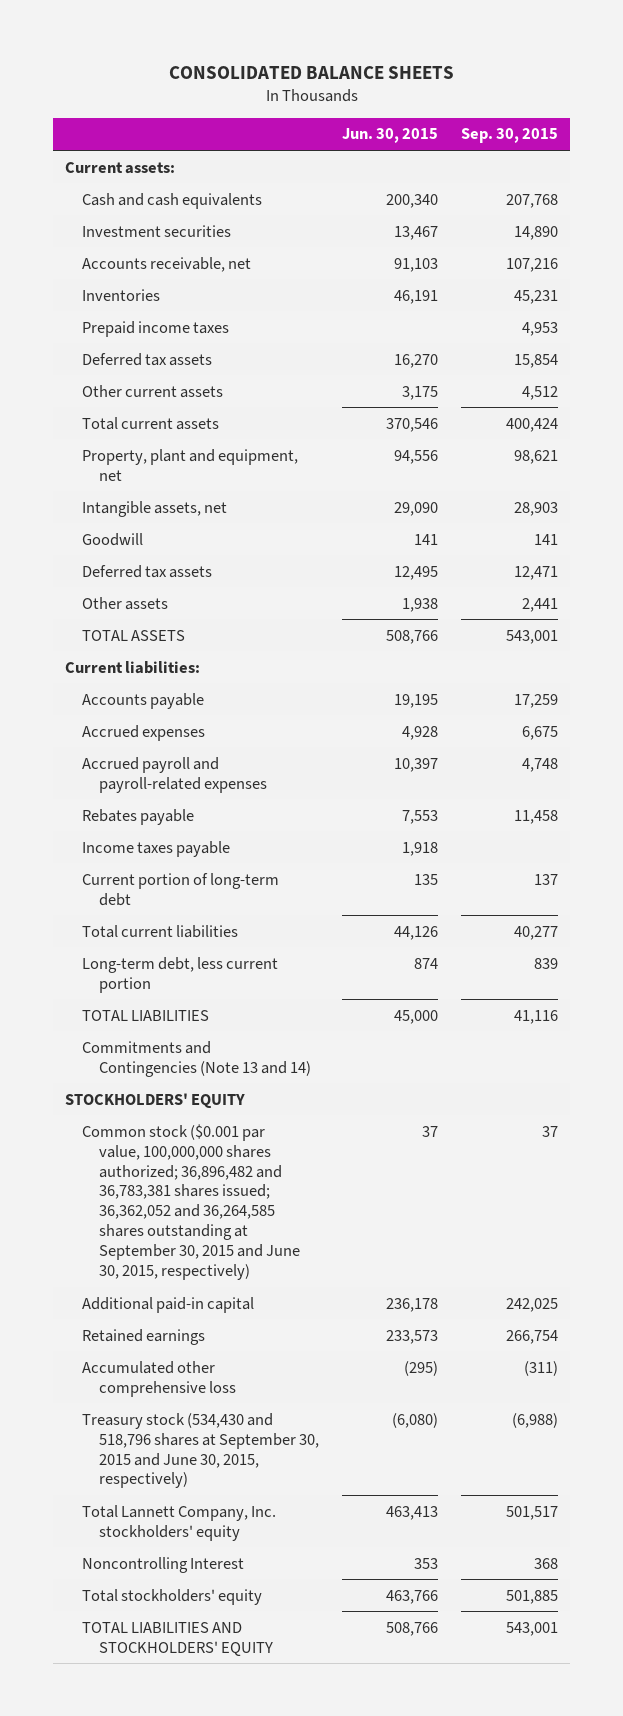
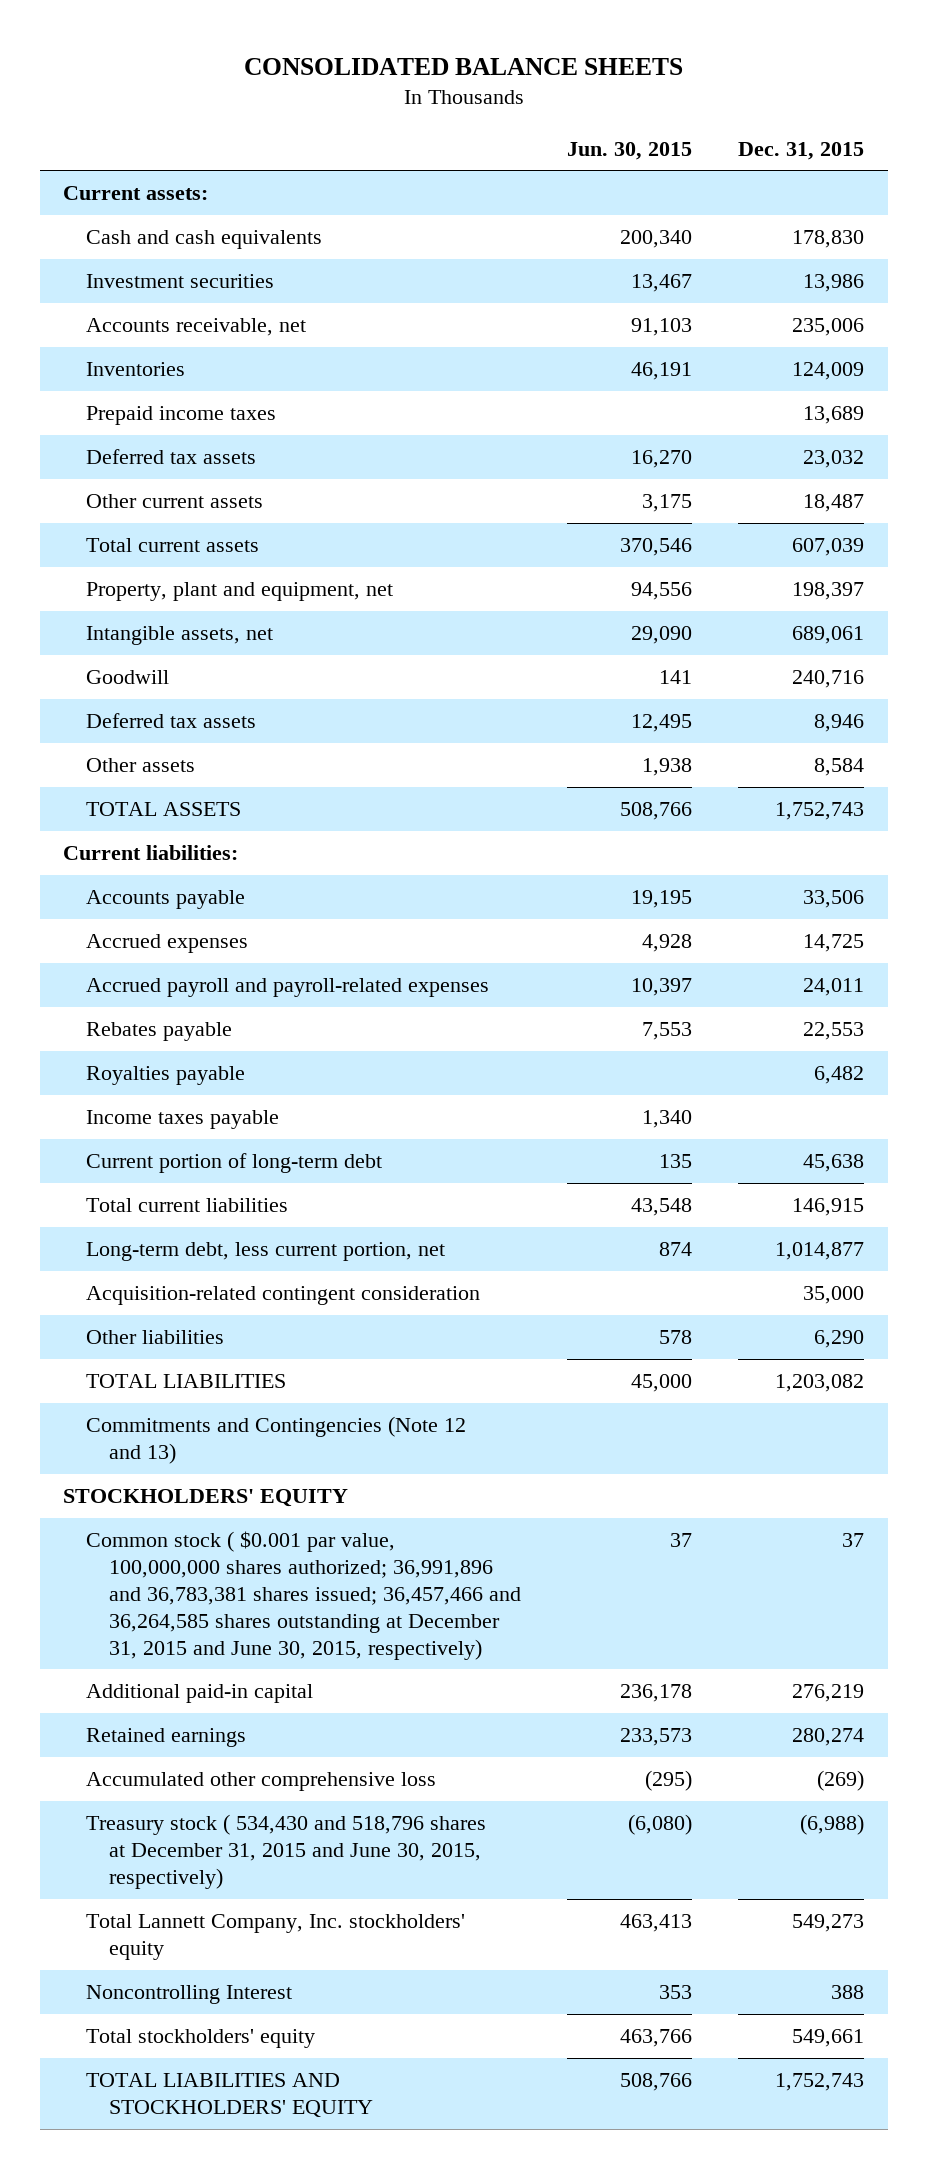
[461,128,559,144] Sep. 30, 2015 -> none
none -> [738,141,865,160] Dec. 31, 2015
none -> [86,1066,246,1086] Royalties payable
[402,841,439,856] 1,918 -> [642,1110,693,1129] 1,340
[394,925,439,940] 44,126 -> [631,1198,693,1217] 43,548
[82,956,279,993] Long-term debt, less current portion -> [86,1242,446,1262] Long-term debt, less current portion, net
none -> [86,1286,481,1306] Acquisition-related contingent consideration
none -> [86,1330,225,1345] Other liabilities
[82,1040,312,1077] Commitments and Contingencies (Note 13 and 14) -> [86,1416,467,1464] Commitments and Contingencies (Note 12 and 13)
[82,1123,301,1281] Common stock ($0.001 par value, 100,000,000 shares authorized; 36,896,482 and 36,783,381 shares issued; 36,362,052 and 36,264,585 shares outstanding at September 30, 2015 and June 30, 2015, respectively) -> [86,1531,522,1660] Common stock ( $0.001 par value, 100,000,000 shares authorized; 36,991,896 and 36,783,381 shares issued; 36,457,466 and 36,264,585 shares outstanding at December 31, 2015 and June 30, 2015, respectively)
[82,1412,320,1489] Treasury stock (534,430 and 518,796 shares at September 30, 2015 and June 30, 2015, respectively) -> [86,1814,487,1889] Treasury stock ( 534,430 and 518,796 shares at December 31, 2015 and June 30, 2015, respectively)

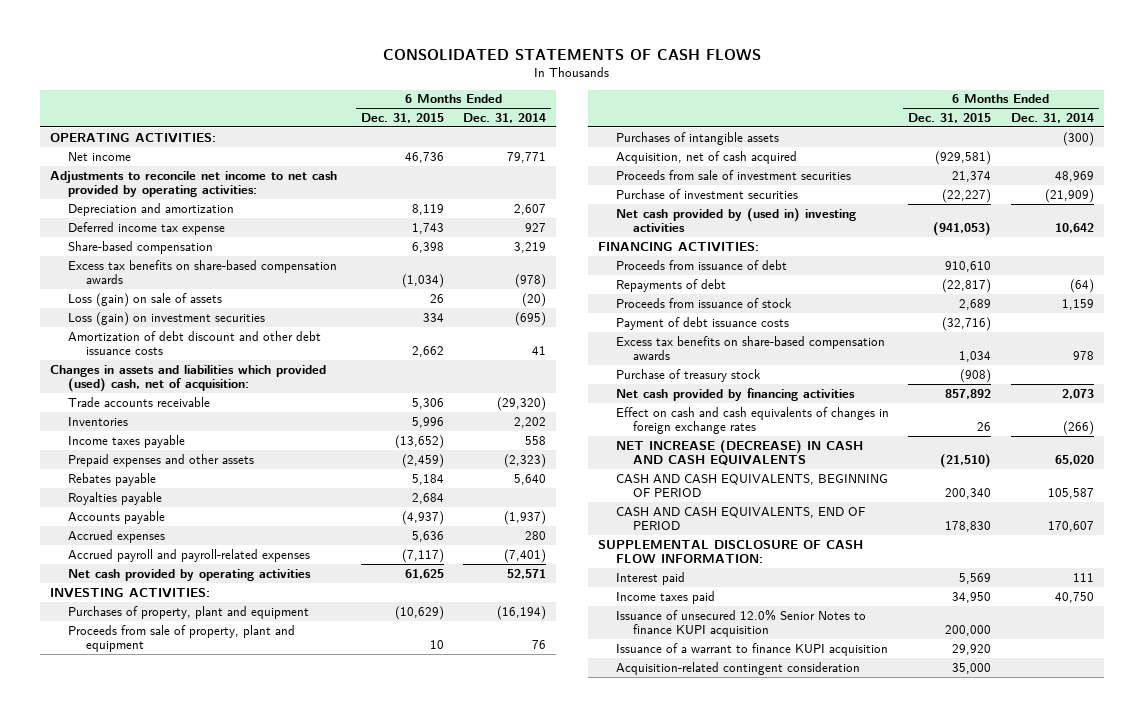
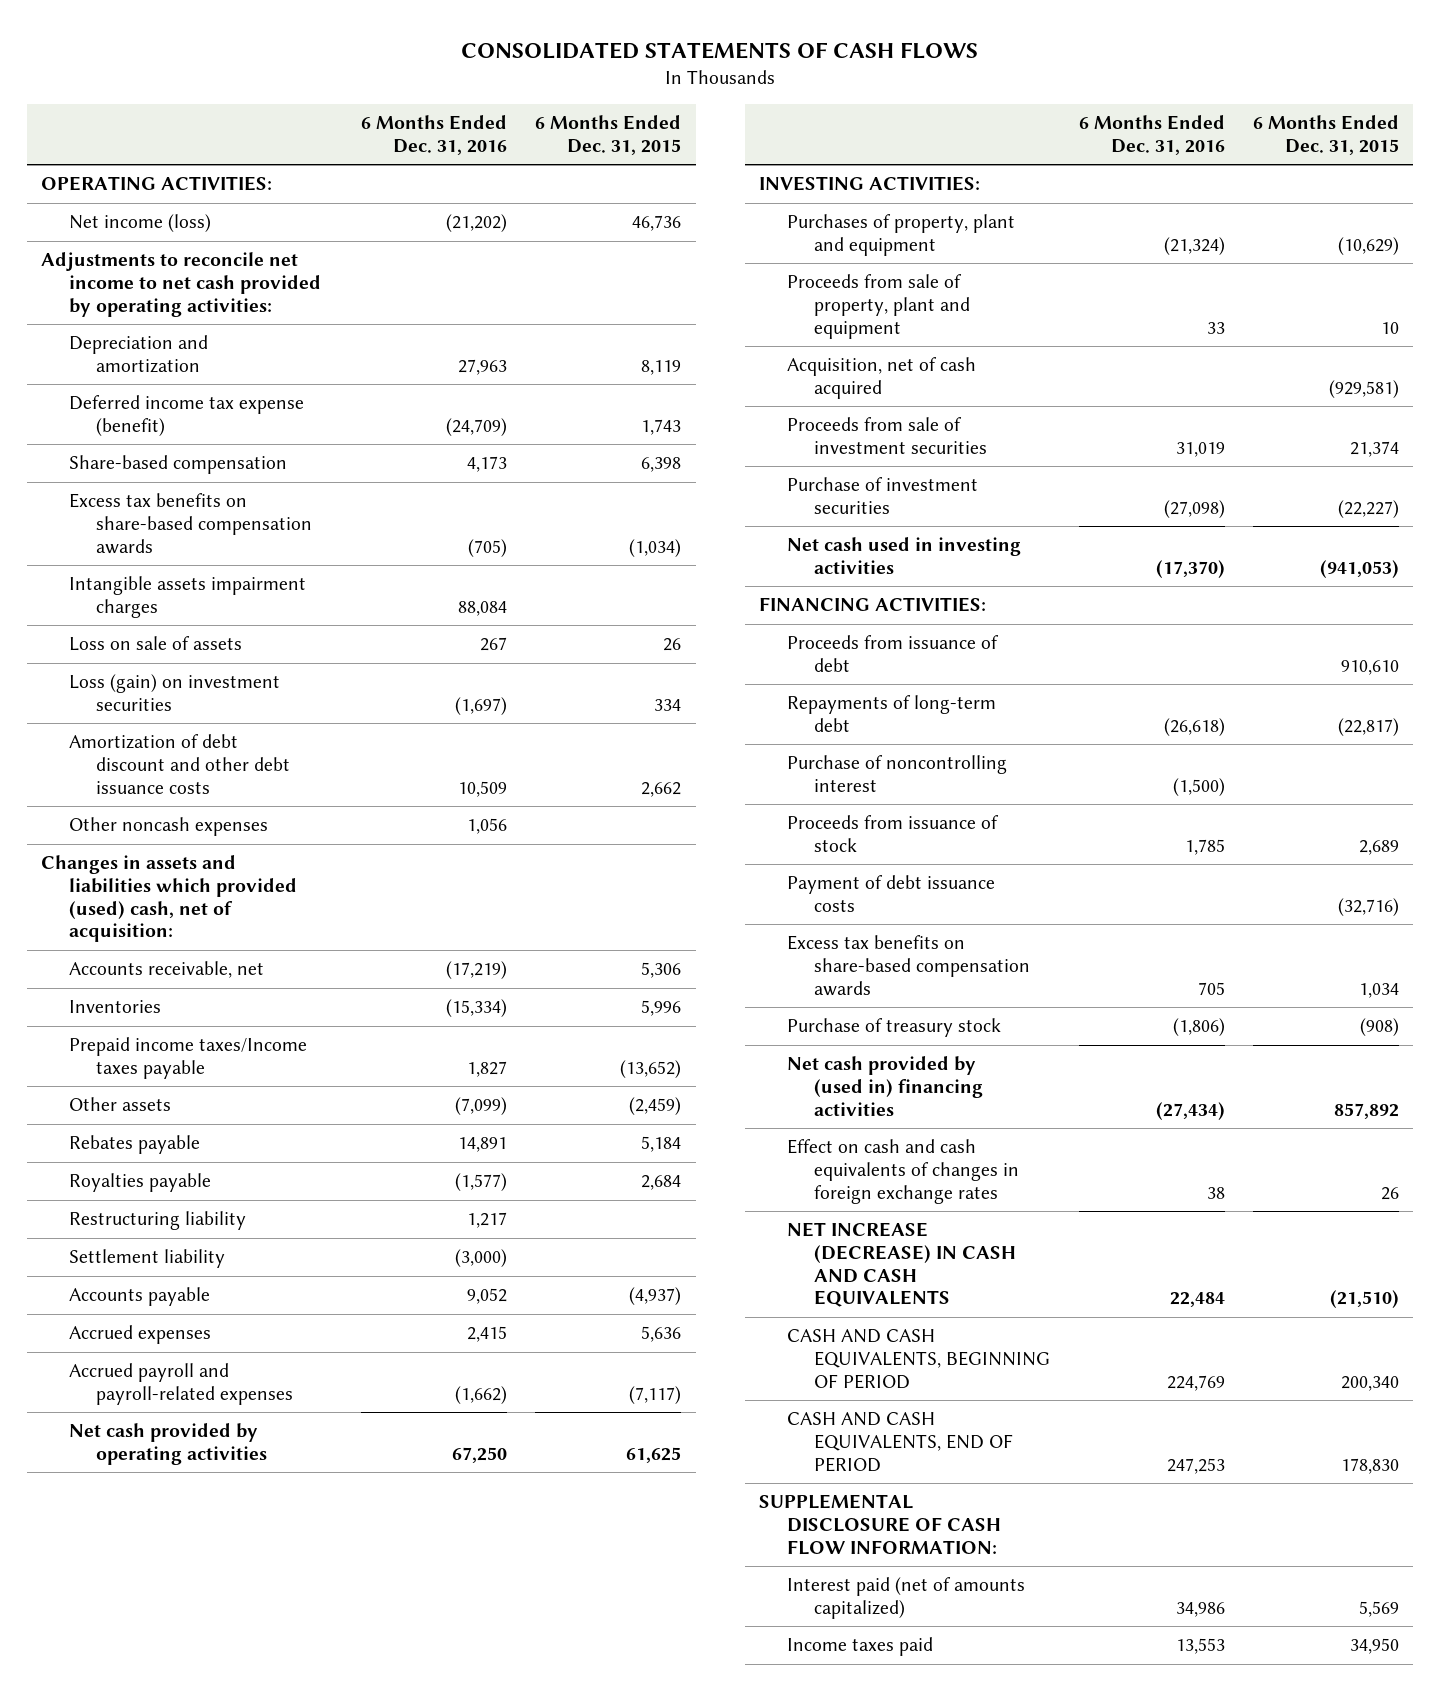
[463,113,547,124] Dec. 31, 2014 -> none
none -> [360,115,507,155] 6 Months Ended Dec. 31, 2016
[67,151,131,161] Net income -> [68,214,211,233] Net income (loss)
[67,221,225,235] Deferred income tax expense -> [68,395,304,436] Deferred income tax expense (benefit)
none -> [68,576,306,618] Intangible assets impairment charges
[67,292,222,307] Loss (gain) on sale of assets -> [68,636,242,652] Loss on sale of assets
none -> [68,817,268,837] Other noncash expenses
[67,396,210,407] Trade accounts receivable -> [68,961,264,979] Accounts receivable, net
[67,434,185,448] Income taxes payable -> [68,1037,307,1079] Prepaid income taxes/Income taxes payable
[67,453,254,467] Prepaid expenses and other assets -> [68,1097,171,1112] Other assets
none -> [68,1211,246,1231] Restructuring liability
none -> [68,1249,225,1269] Settlement liability
[615,131,779,145] Purchases of intangible assets -> none
[615,207,856,233] Net cash provided by (used in) investing activities -> [786,537,1021,574] Net cash used in investing activities
[615,278,726,292] Repayments of debt -> [786,695,996,732] Repayments of long-term debt
none -> [786,755,1007,792] Purchase of noncontrolling interest
[615,387,855,401] Net cash provided by financing activities -> [786,1056,984,1116] Net cash provided by (used in) financing activities
[615,571,685,585] Interest paid -> [786,1577,1025,1619] Interest paid (net of amounts capitalized)
[615,608,866,638] Issuance of unsecured 12.0% Senior Notes to finance KUPI acquisition -> none
[615,642,888,656] Issuance of a warrant to finance KUPI acquisition -> none
[615,661,860,675] Acquisition-related contingent consideration -> none

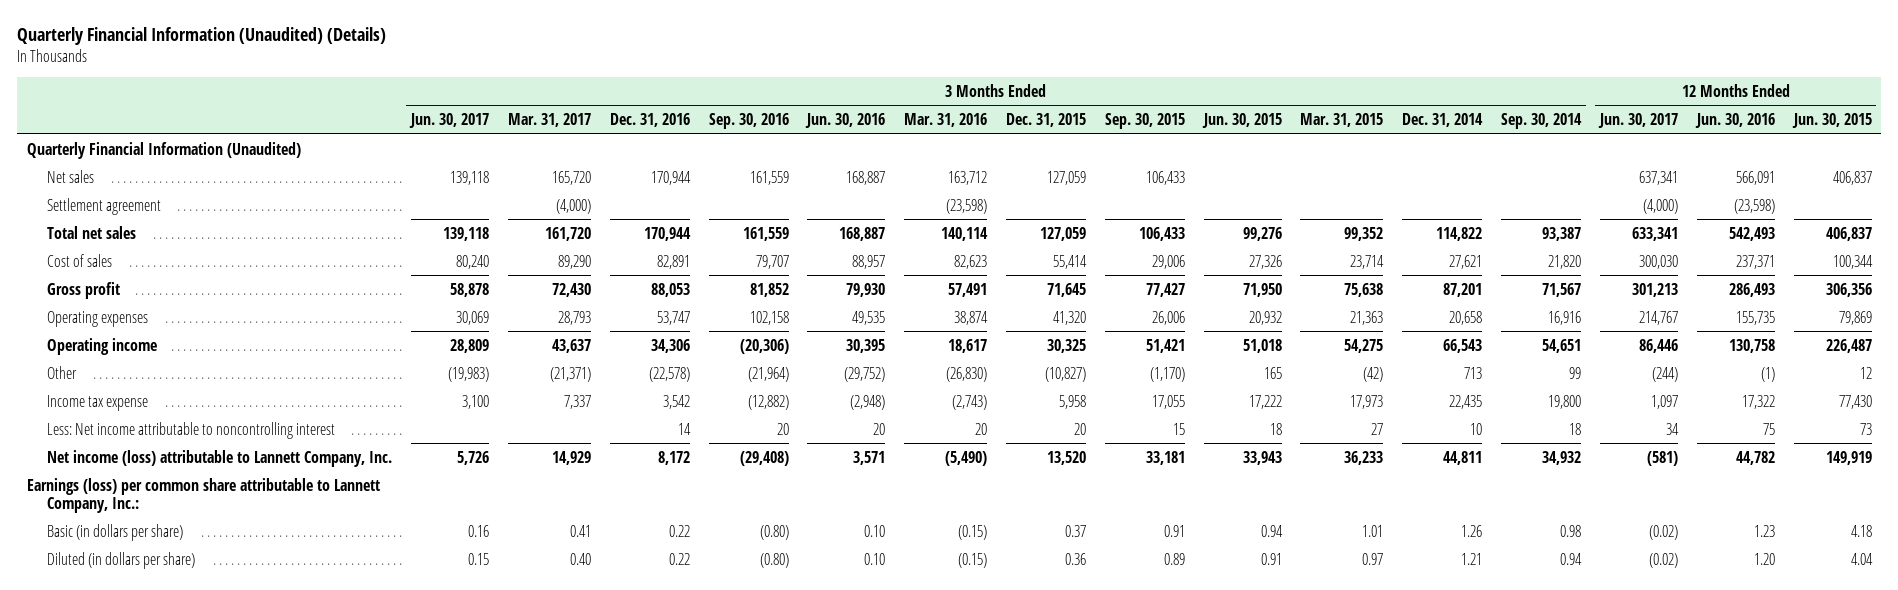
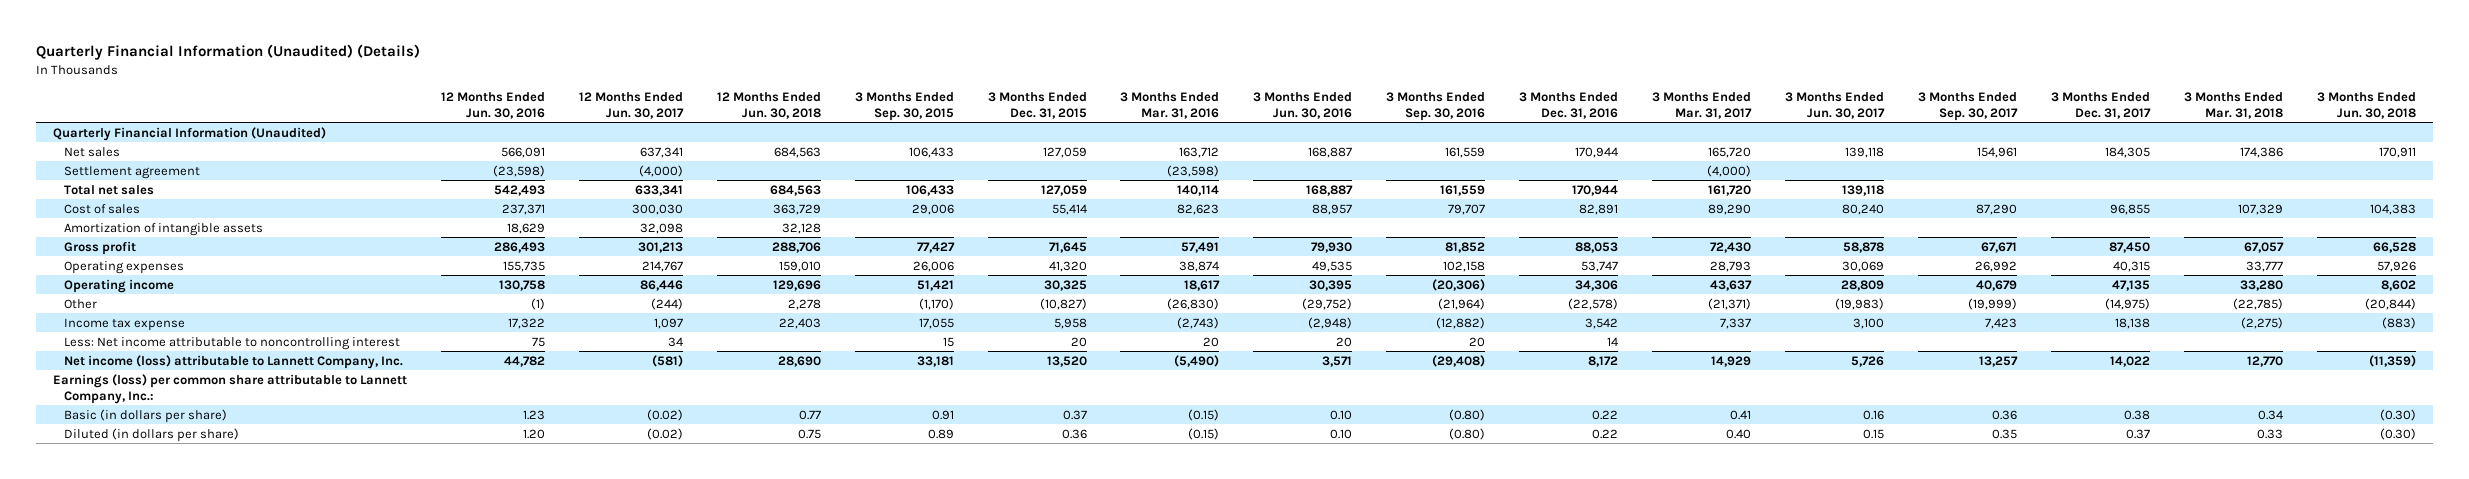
[1201,113,1282,129] Jun. 30, 2015 -> none
[1300,113,1384,128] Mar. 31, 2015 -> none
[1402,113,1484,128] Dec. 31, 2014 -> none
[1501,113,1583,130] Sep. 30, 2014 -> none
[1791,113,1872,129] Jun. 30, 2015 -> none
none -> [716,92,821,119] 12 Months Ended Jun. 30, 2018
none -> [1918,92,2019,121] 3 Months Ended Sep. 30, 2017
none -> [2050,92,2151,119] 3 Months Ended Dec. 31, 2017
none -> [2183,92,2283,119] 3 Months Ended Mar. 31, 2018
none -> [2316,92,2416,119] 3 Months Ended Jun. 30, 2018
none -> [63,222,263,236] Amortization of intangible assets

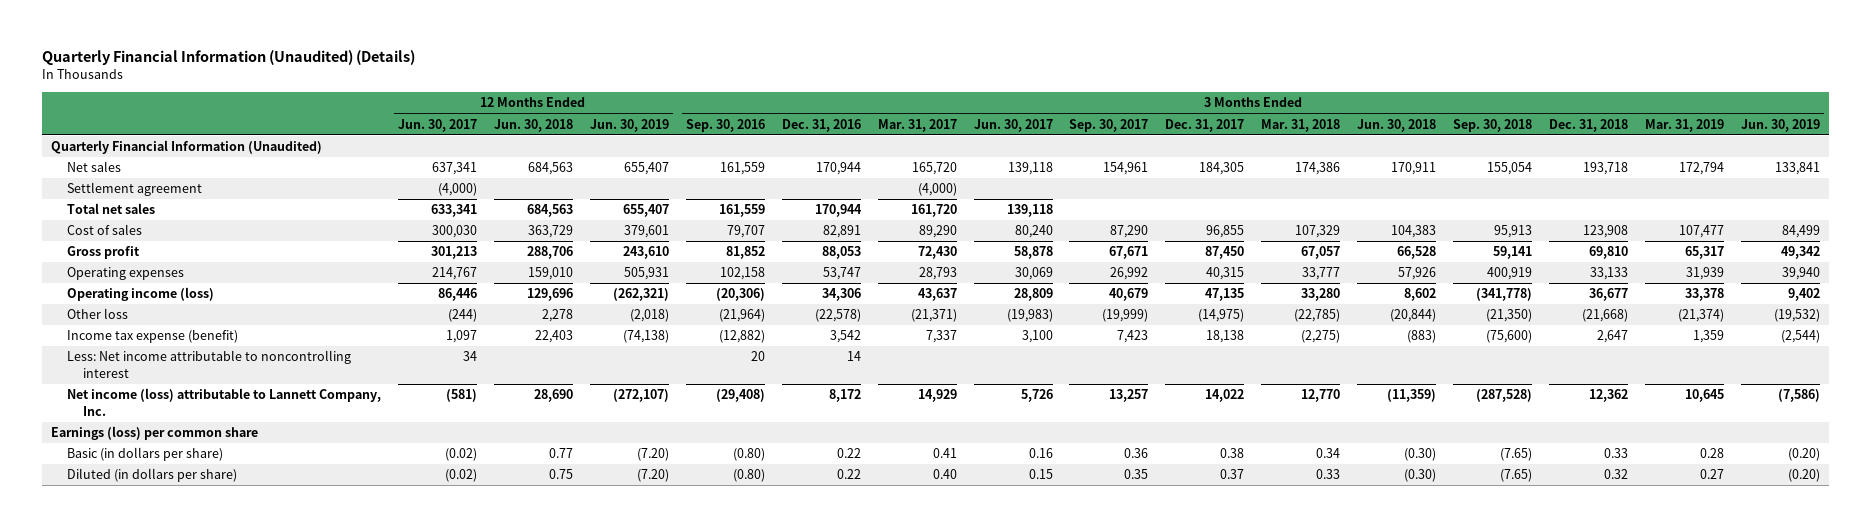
[440,92,545,119] 12 Months Ended Jun. 30, 2016 -> none
[854,92,954,121] 3 Months Ended Sep. 30, 2015 -> none
[987,92,1087,119] 3 Months Ended Dec. 31, 2015 -> none
[1120,92,1220,119] 3 Months Ended Mar. 31, 2016 -> none
[1253,92,1353,119] 3 Months Ended Jun. 30, 2016 -> none
none -> [589,118,669,132] Jun. 30, 2019
none -> [1453,118,1533,132] Sep. 30, 2018
none -> [1549,118,1629,132] Dec. 31, 2018
none -> [1645,118,1725,132] Mar. 31, 2019
none -> [1741,118,1821,132] Jun. 30, 2019
[63,222,263,236] Amortization of intangible assets -> none
[63,278,174,293] Operating income -> [67,287,215,302] Operating income (loss)
[63,298,97,309] Other -> [67,308,129,320] Other loss
[63,317,185,331] Income tax expense -> [67,330,239,344] Income tax expense (benefit)
[52,373,407,404] Earnings (loss) per common share attributable to Lannett Company, Inc.: -> [50,426,258,441] Earnings (loss) per common share

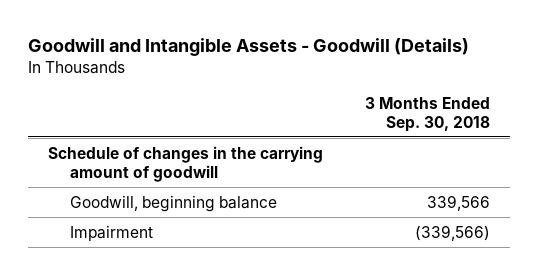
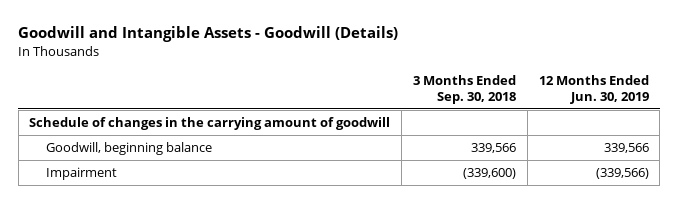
none -> [538,75,649,105] 12 Months Ended Jun. 30, 2019
[414,224,490,241] (339,566) -> [462,167,516,179] (339,600)

